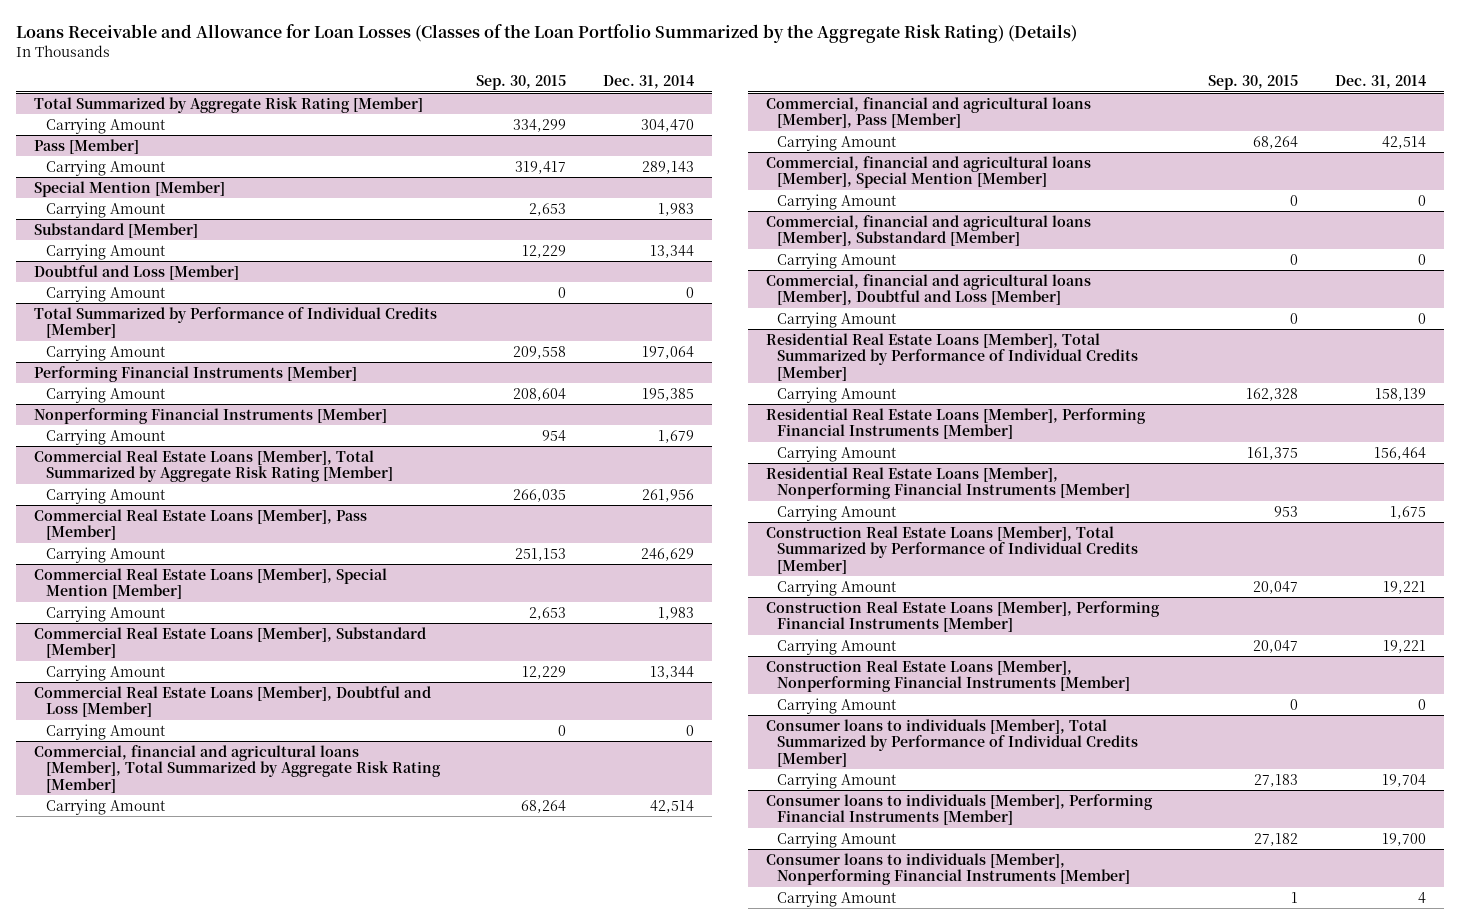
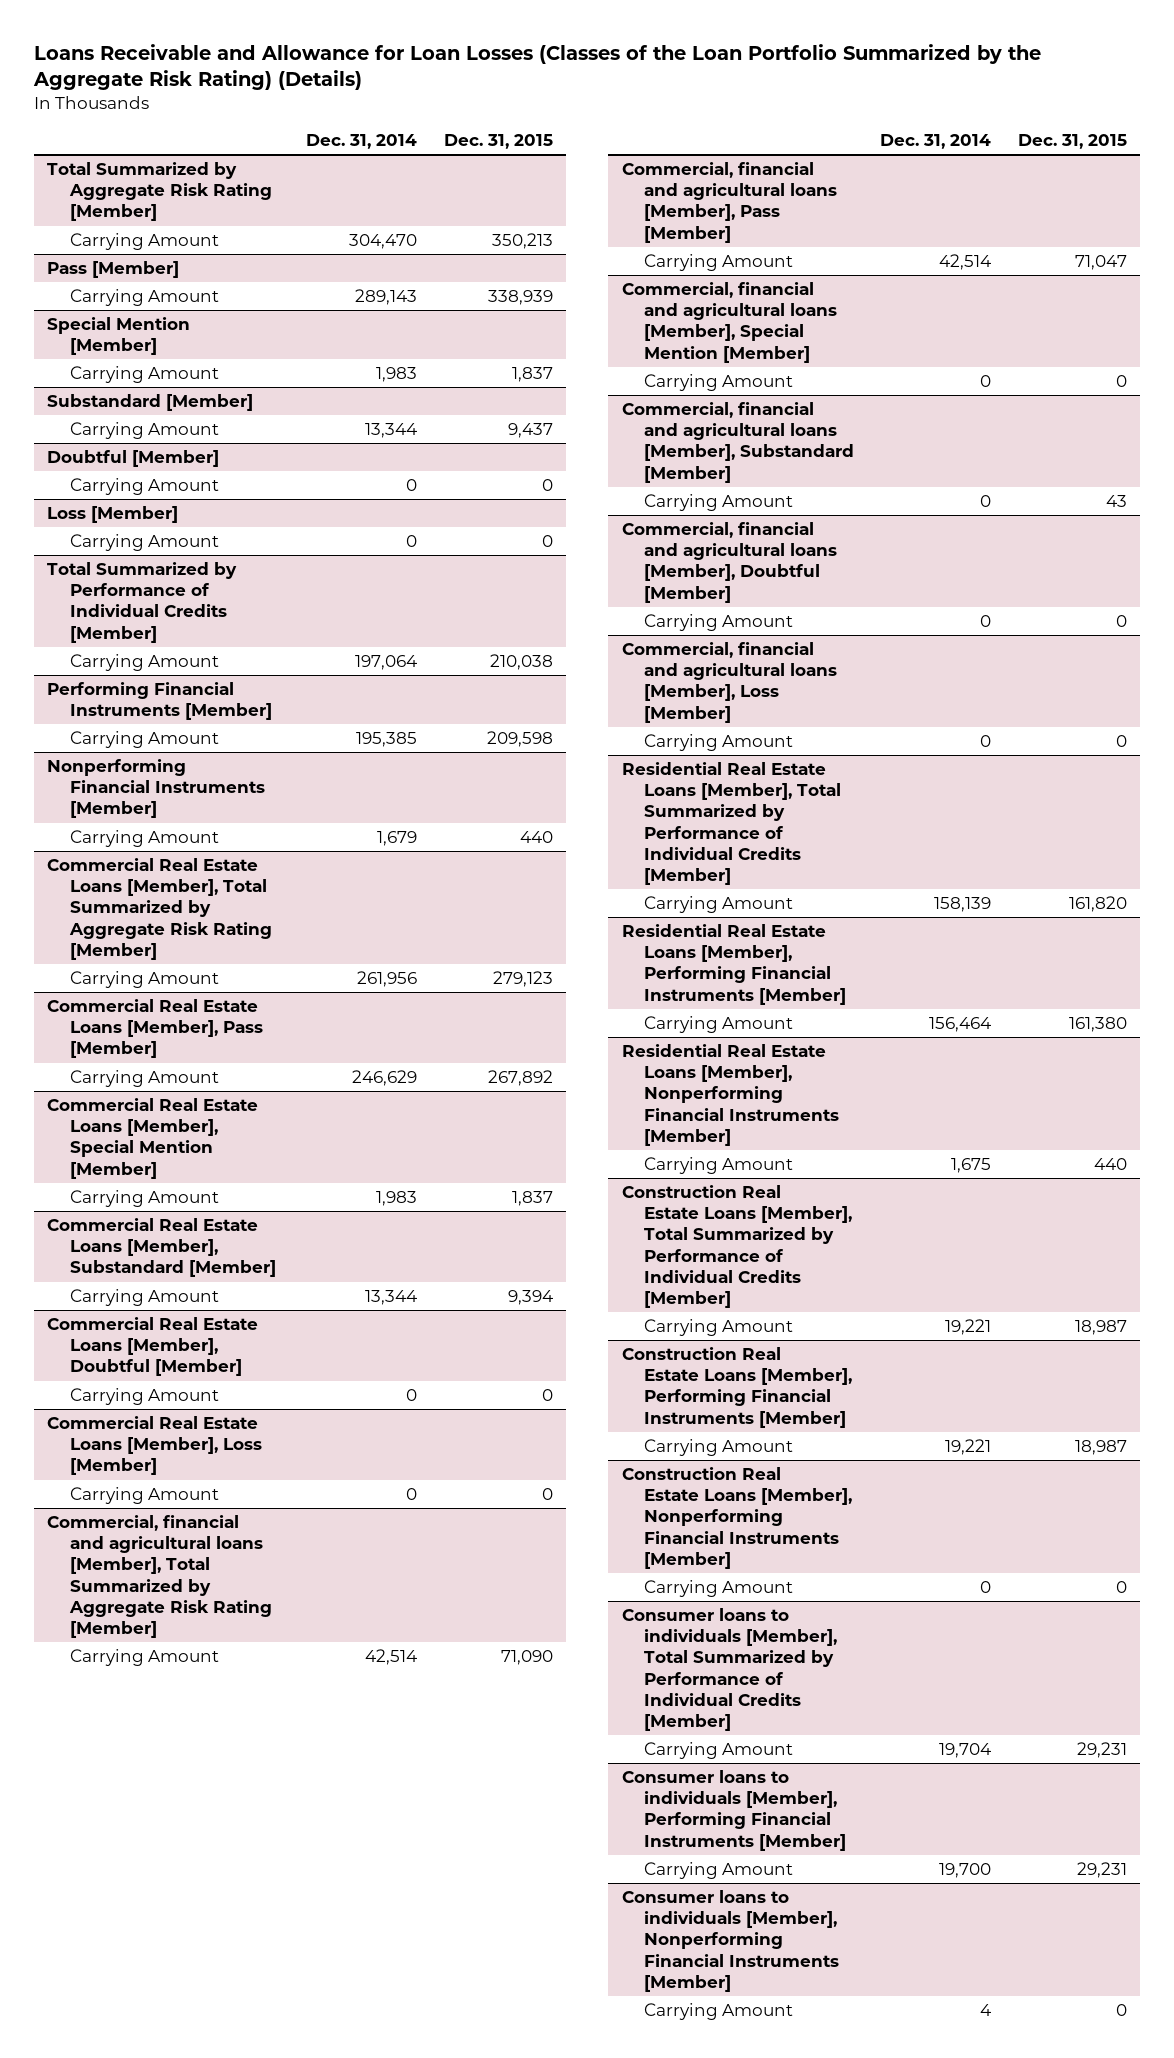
[476,75,567,91] Sep. 30, 2015 -> none
none -> [443,133,553,149] Dec. 31, 2015
[34,264,240,280] Doubtful and Loss [Member] -> [47,449,220,467] Doubtful [Member]
none -> [47,505,179,523] Loss [Member]
none -> [69,533,219,551] Carrying Amount
[34,685,432,718] Commercial Real Estate Loans [Member], Doubtful and Loss [Member] -> [47,1316,259,1377] Commercial Real Estate Loans [Member], Doubtful [Member]
none -> [47,1415,262,1476] Commercial Real Estate Loans [Member], Loss [Member]
none -> [69,1486,219,1504] Carrying Amount
[765,273,1091,306] Commercial, financial and agricultural loans [Member], Doubtful and Loss [Member] -> [621,521,837,603] Commercial, financial and agricultural loans [Member], Doubtful [Member]
none -> [621,641,837,723] Commercial, financial and agricultural loans [Member], Loss [Member]
none -> [643,733,793,751] Carrying Amount

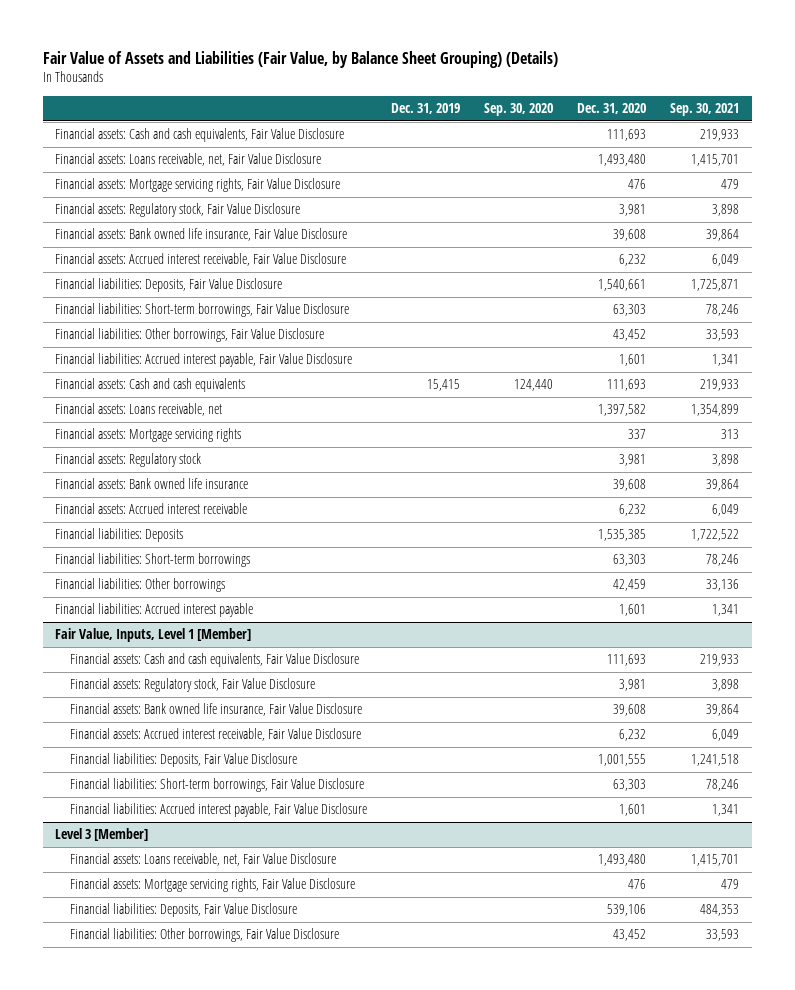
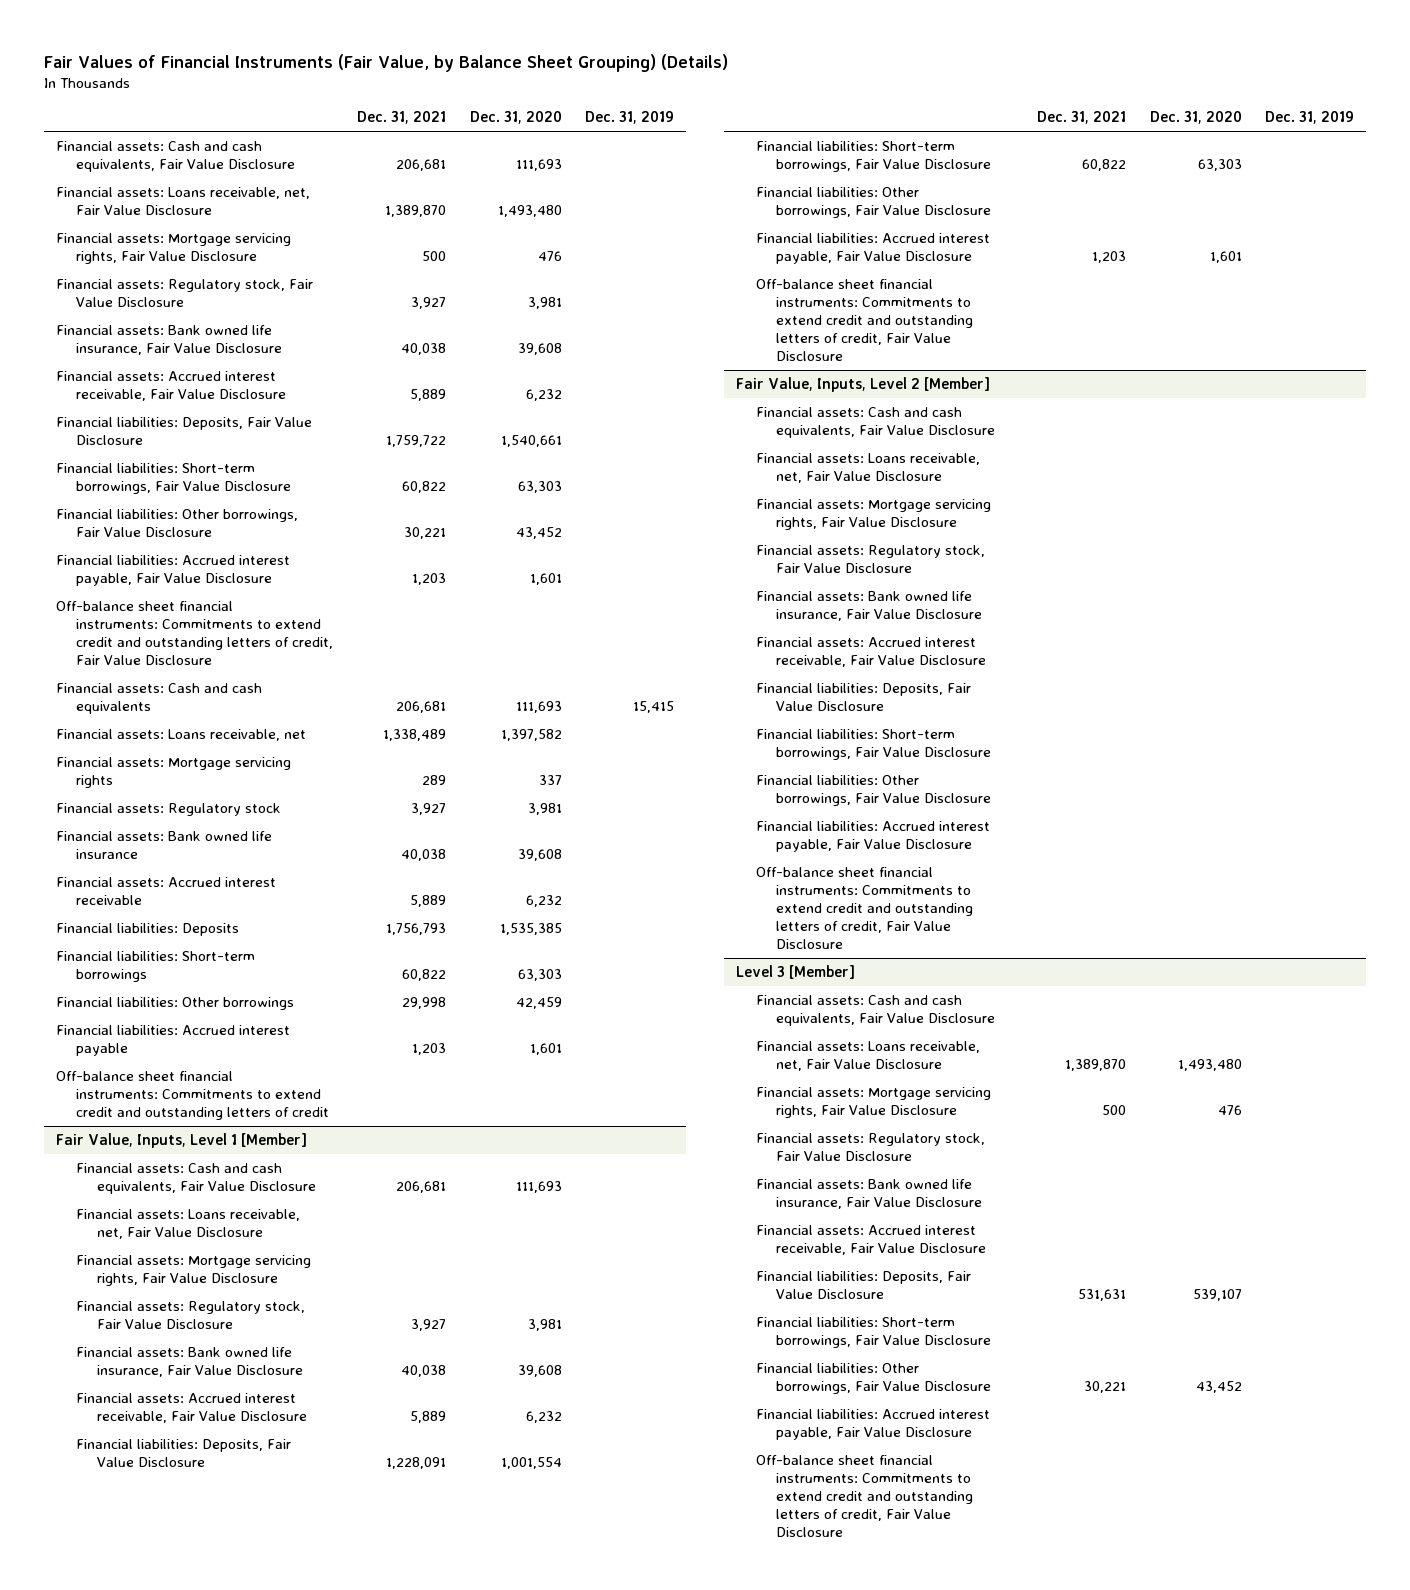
[43,51,559,69] Fair Value of Assets and Liabilities (Fair Value, by Balance Sheet Grouping) (Details) -> [44,53,729,72] Fair Values of Financial Instruments (Fair Value, by Balance Sheet Grouping) (Details)
[484,103,554,117] Sep. 30, 2020 -> none
[670,103,740,117] Sep. 30, 2021 -> none
none -> [356,111,446,125] Dec. 31, 2021
none -> [56,601,334,665] Off-balance sheet financial instruments: Commitments to extend credit and outstanding letters of credit, Fair Value Disclosure
none -> [56,1071,330,1120] Off-balance sheet financial instruments: Commitments to extend credit and outstanding letters of credit
none -> [76,1209,301,1240] Financial assets: Loans receivable, net, Fair Value Disclosure
none -> [76,1255,312,1287] Financial assets: Mortgage servicing rights, Fair Value Disclosure
[598,754,647,767] 1,001,555 -> [500,1457,562,1470] 1,001,554
none -> [756,187,992,219] Financial liabilities: Other borrowings, Fair Value Disclosure
none -> [756,279,974,361] Off-balance sheet financial instruments: Commitments to extend credit and outstanding letters of credit, Fair Value Disclosure
none -> [735,377,990,393] Fair Value, Inputs, Level 2 [Member]
none -> [756,407,996,439] Financial assets: Cash and cash equivalents, Fair Value Disclosure
none -> [756,453,981,484] Financial assets: Loans receivable, net, Fair Value Disclosure
none -> [756,499,992,531] Financial assets: Mortgage servicing rights, Fair Value Disclosure
none -> [756,545,986,574] Financial assets: Regulatory stock, Fair Value Disclosure
none -> [756,591,983,622] Financial assets: Bank owned life insurance, Fair Value Disclosure
none -> [756,637,987,668] Financial assets: Accrued interest receivable, Fair Value Disclosure
none -> [756,683,972,712] Financial liabilities: Deposits, Fair Value Disclosure
none -> [756,729,992,761] Financial liabilities: Short-term borrowings, Fair Value Disclosure
none -> [756,775,992,807] Financial liabilities: Other borrowings, Fair Value Disclosure
none -> [756,821,991,853] Financial liabilities: Accrued interest payable, Fair Value Disclosure
none -> [756,867,974,949] Off-balance sheet financial instruments: Commitments to extend credit and outstanding letters of credit, Fair Value Disclosure
none -> [756,995,996,1027] Financial assets: Cash and cash equivalents, Fair Value Disclosure
none -> [756,1133,986,1162] Financial assets: Regulatory stock, Fair Value Disclosure
none -> [756,1179,983,1210] Financial assets: Bank owned life insurance, Fair Value Disclosure
none -> [756,1225,987,1256] Financial assets: Accrued interest receivable, Fair Value Disclosure
[607,904,647,917] 539,106 -> [1192,1289,1242,1302] 539,107
none -> [756,1317,992,1349] Financial liabilities: Short-term borrowings, Fair Value Disclosure
none -> [756,1409,991,1441] Financial liabilities: Accrued interest payable, Fair Value Disclosure
none -> [756,1455,974,1537] Off-balance sheet financial instruments: Commitments to extend credit and outstanding letters of credit, Fair Value Disclosure

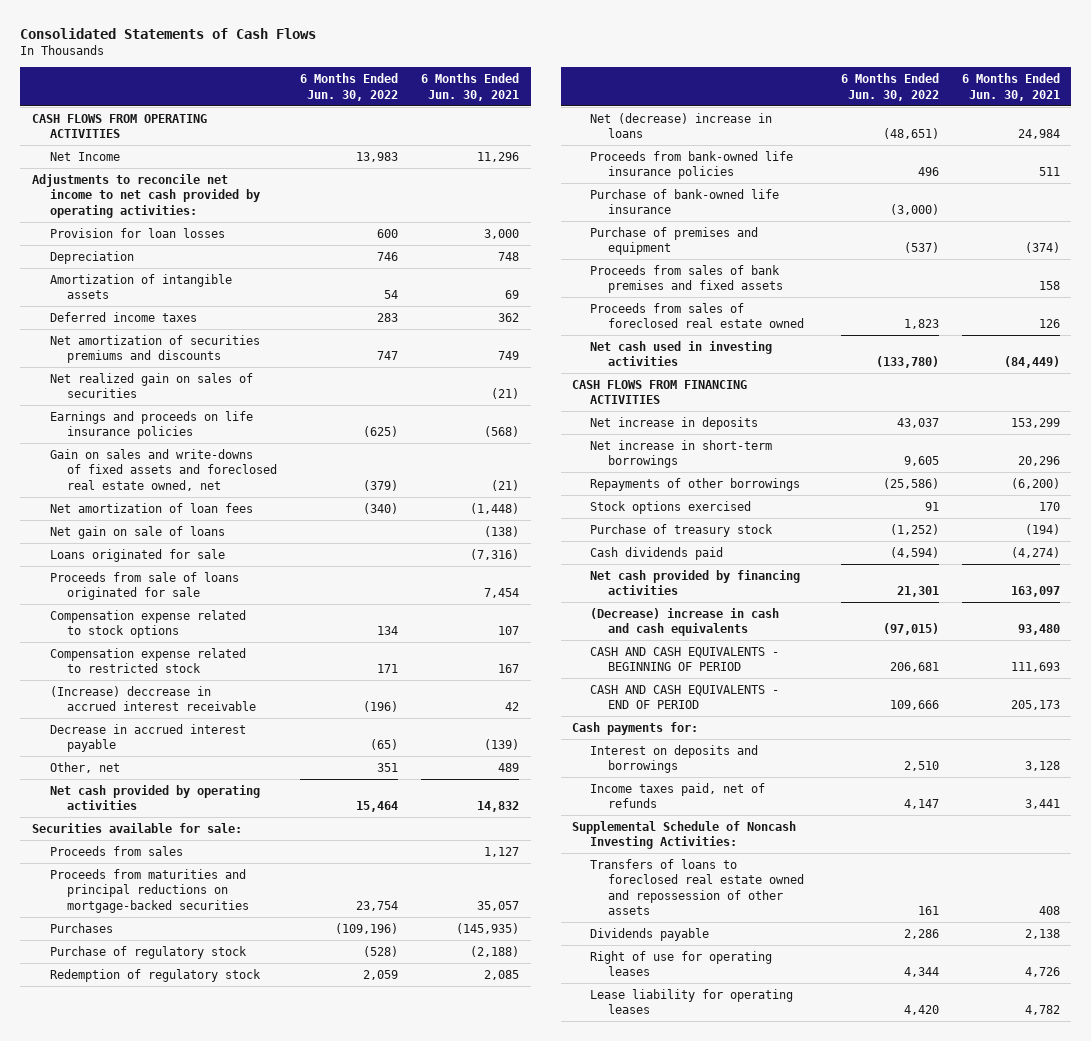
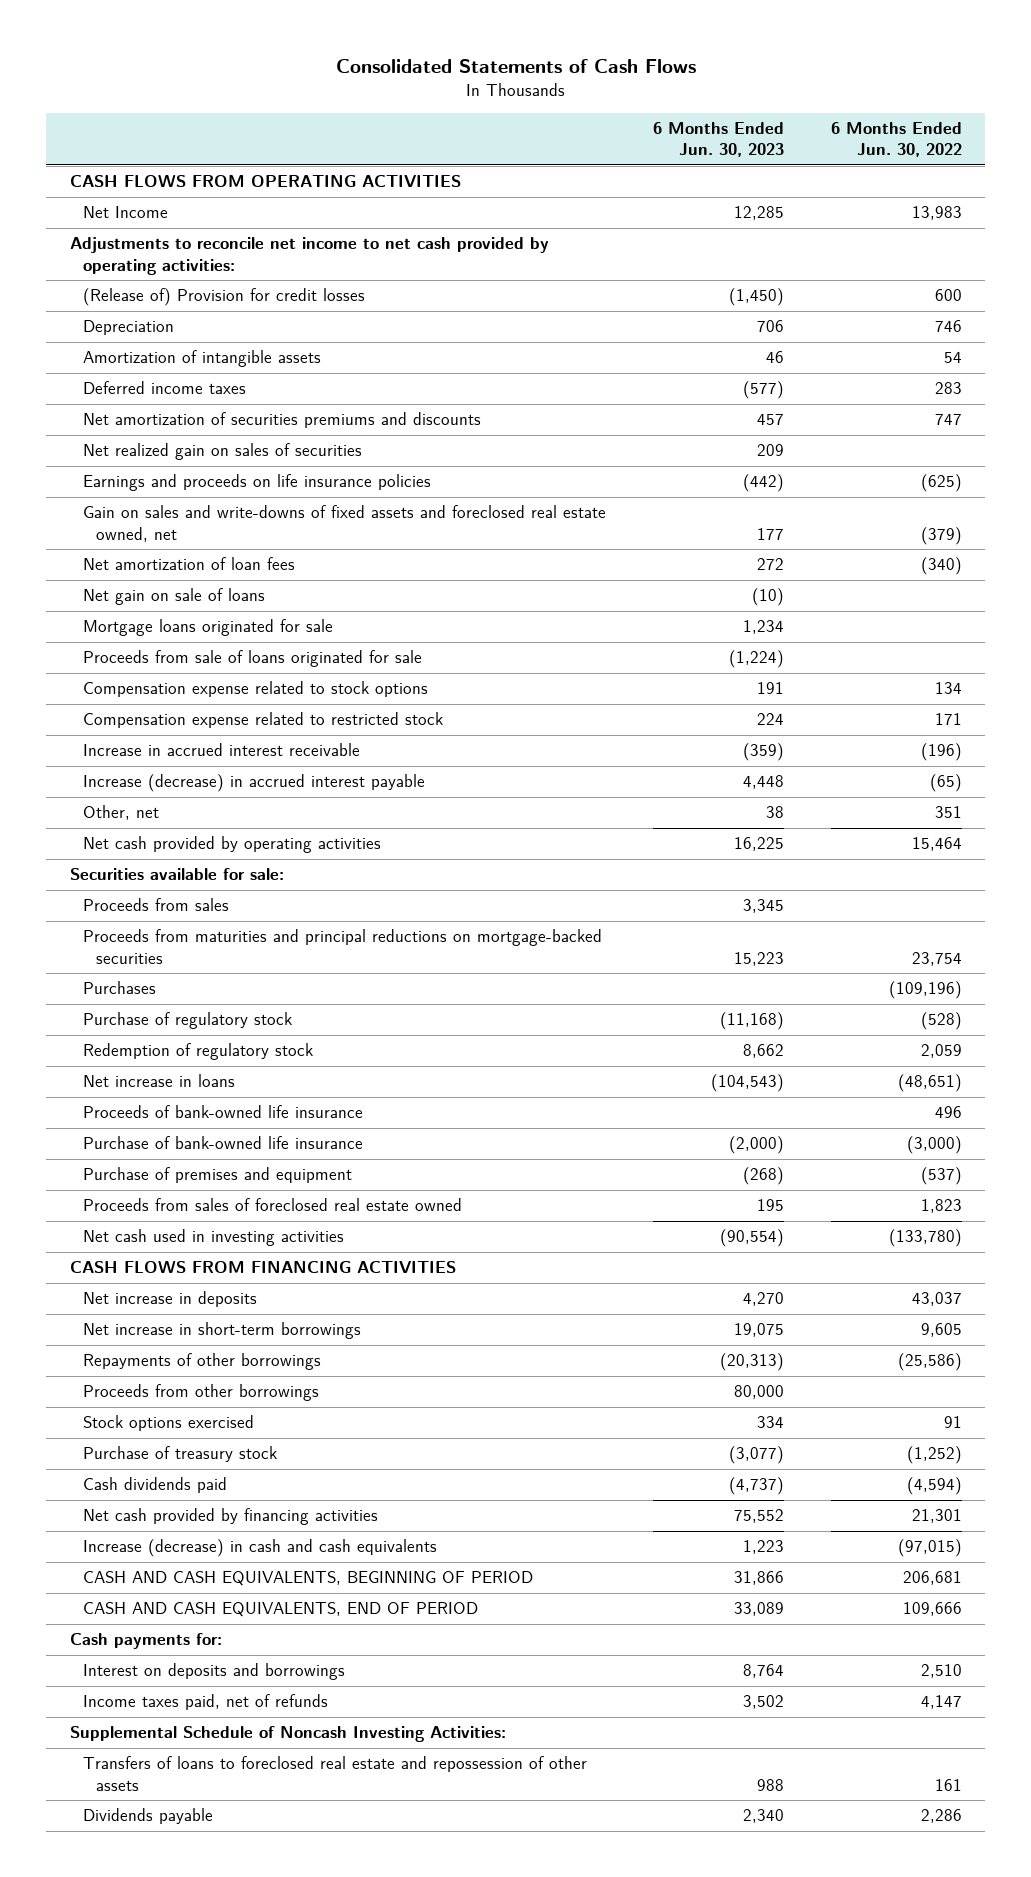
[421,73,520,101] 6 Months Ended Jun. 30, 2021 -> none
none -> [652,122,784,158] 6 Months Ended Jun. 30, 2023
[49,227,225,238] Provision for loan losses -> [82,288,365,307] (Release of) Provision for credit losses
[49,548,225,562] Loans originated for sale -> [82,619,333,637] Mortgage loans originated for sale
[49,685,257,712] (Increase) deccrease in accrued interest receivable -> [82,743,360,757] Increase in accrued interest receivable
[49,723,246,753] Decrease in accrued interest payable -> [82,774,425,793] Increase (decrease) in accrued interest payable
[589,112,772,139] Net (decrease) increase in loans -> [82,1074,235,1088] Net increase in loans
[589,150,793,180] Proceeds from bank-owned life insurance policies -> [82,1105,363,1119] Proceeds of bank-owned life insurance
[589,264,783,294] Proceeds from sales of bank premises and fixed assets -> none
none -> [82,1384,319,1402] Proceeds from other borrowings
[589,607,779,637] (Decrease) increase in cash and cash equivalents -> [82,1539,437,1558] Increase (decrease) in cash and cash equivalents
[589,646,779,672] CASH AND CASH EQUIVALENTS - BEGINNING OF PERIOD -> [82,1571,533,1587] CASH AND CASH EQUIVALENTS, BEGINNING OF PERIOD
[589,684,779,710] CASH AND CASH EQUIVALENTS - END OF PERIOD -> [82,1602,478,1618] CASH AND CASH EQUIVALENTS, END OF PERIOD
[589,858,804,916] Transfers of loans to foreclosed real estate owned and repossession of other assets -> [82,1756,587,1791] Transfers of loans to foreclosed real estate and repossession of other assets
[589,950,772,977] Right of use for operating leases -> none
[589,988,793,1015] Lease liability for operating leases -> none

